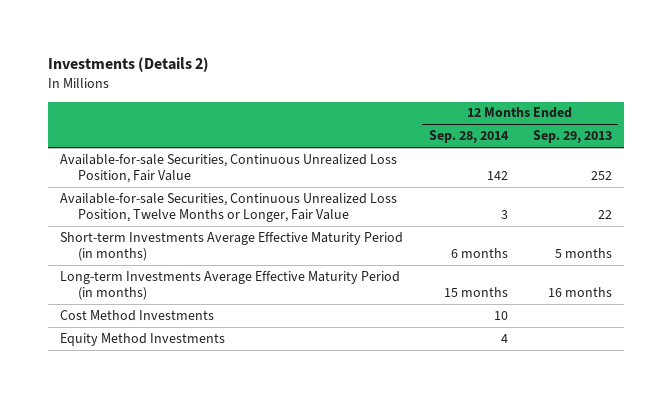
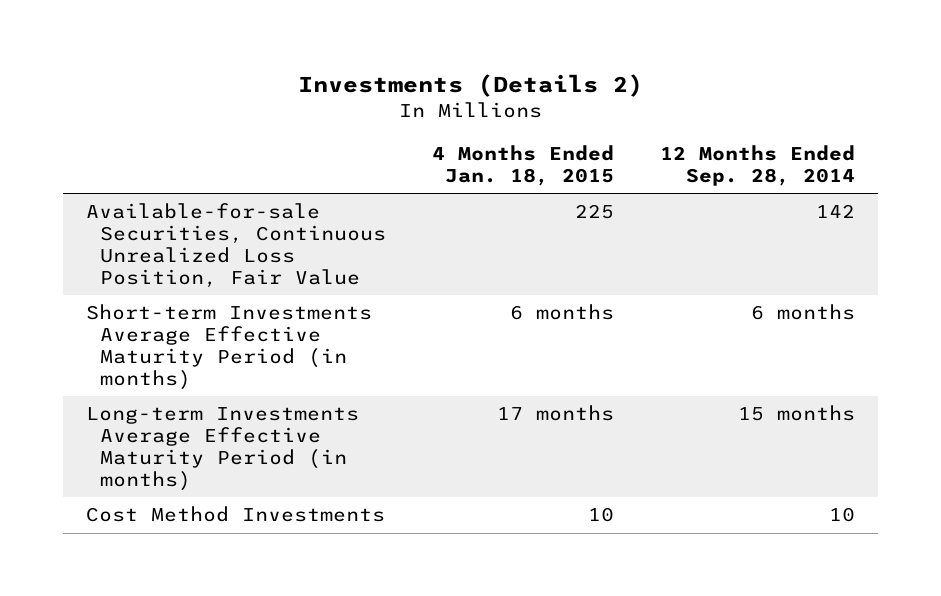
[532,130,612,144] Sep. 29, 2013 -> none
none -> [432,145,615,186] 4 Months Ended Jan. 18, 2015
[60,192,398,223] Available-for-sale Securities, Continuous Unrealized Loss Position, Twelve Months or Longer, Fair Value -> none
[60,332,226,346] Equity Method Investments -> none

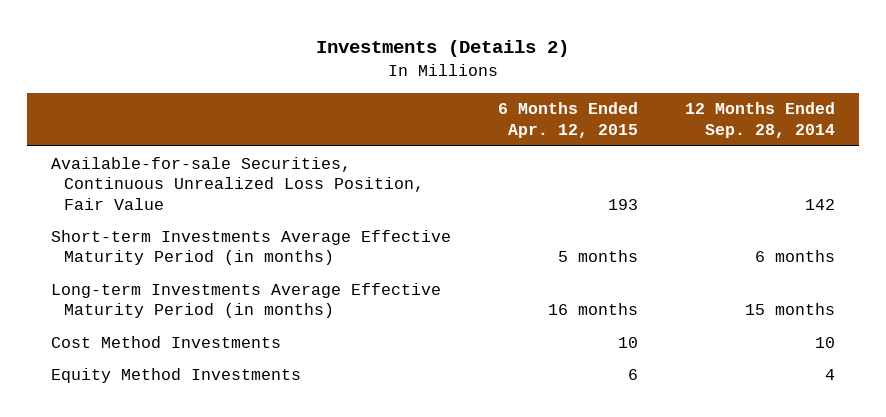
[432,145,615,186] 4 Months Ended Jan. 18, 2015 -> none
none -> [497,102,638,138] 6 Months Ended Apr. 12, 2015
none -> [50,367,301,383] Equity Method Investments

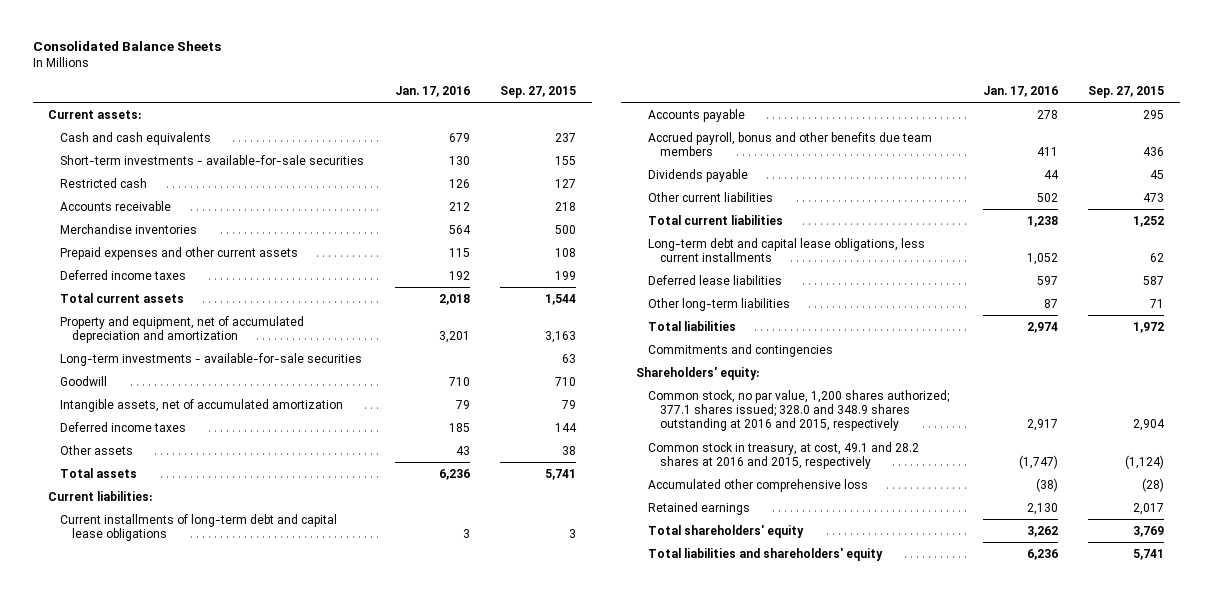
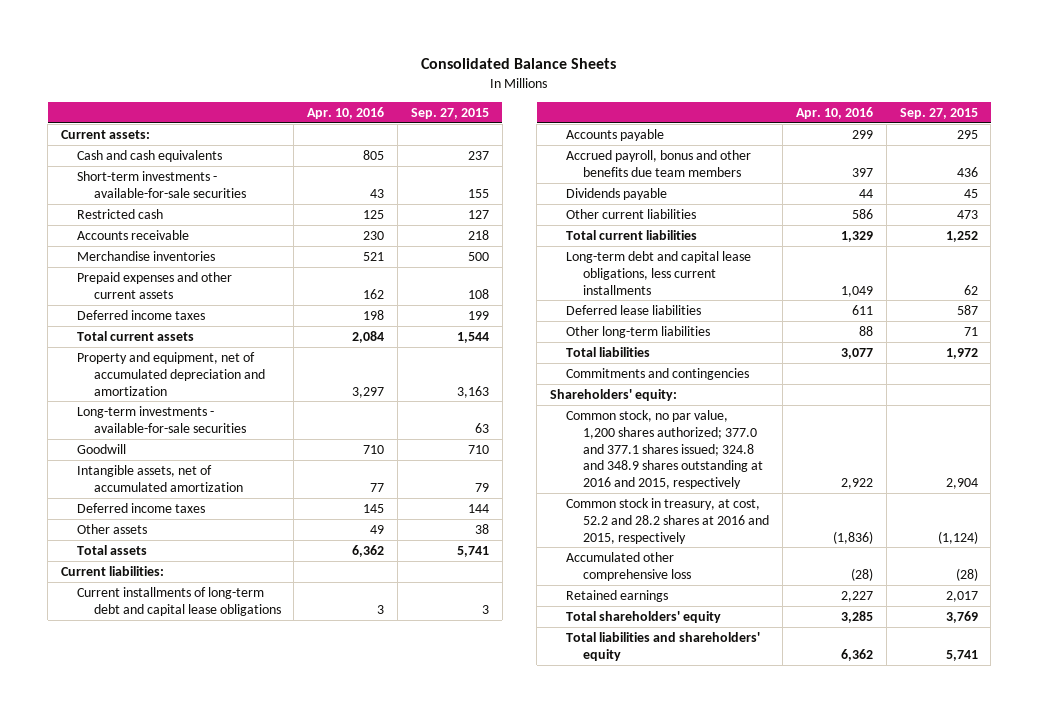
[394,85,470,97] Jan. 17, 2016 -> none
none -> [307,107,385,120] Apr. 10, 2016
[648,389,950,432] Common stock, no par value, 1,200 shares authorized; 377.1 shares issued; 328.0 and 348.9 shares outstanding at 2016 and 2015, respectively -> [566,409,763,490] Common stock, no par value, 1,200 shares authorized; 377.0 and 377.1 shares issued; 324.8 and 348.9 shares outstanding at 2016 and 2015, respectively
[648,441,920,469] Common stock in treasury, at cost, 49.1 and 28.2 shares at 2016 and 2015, respectively -> [566,497,769,544] Common stock in treasury, at cost, 52.2 and 28.2 shares at 2016 and 2015, respectively

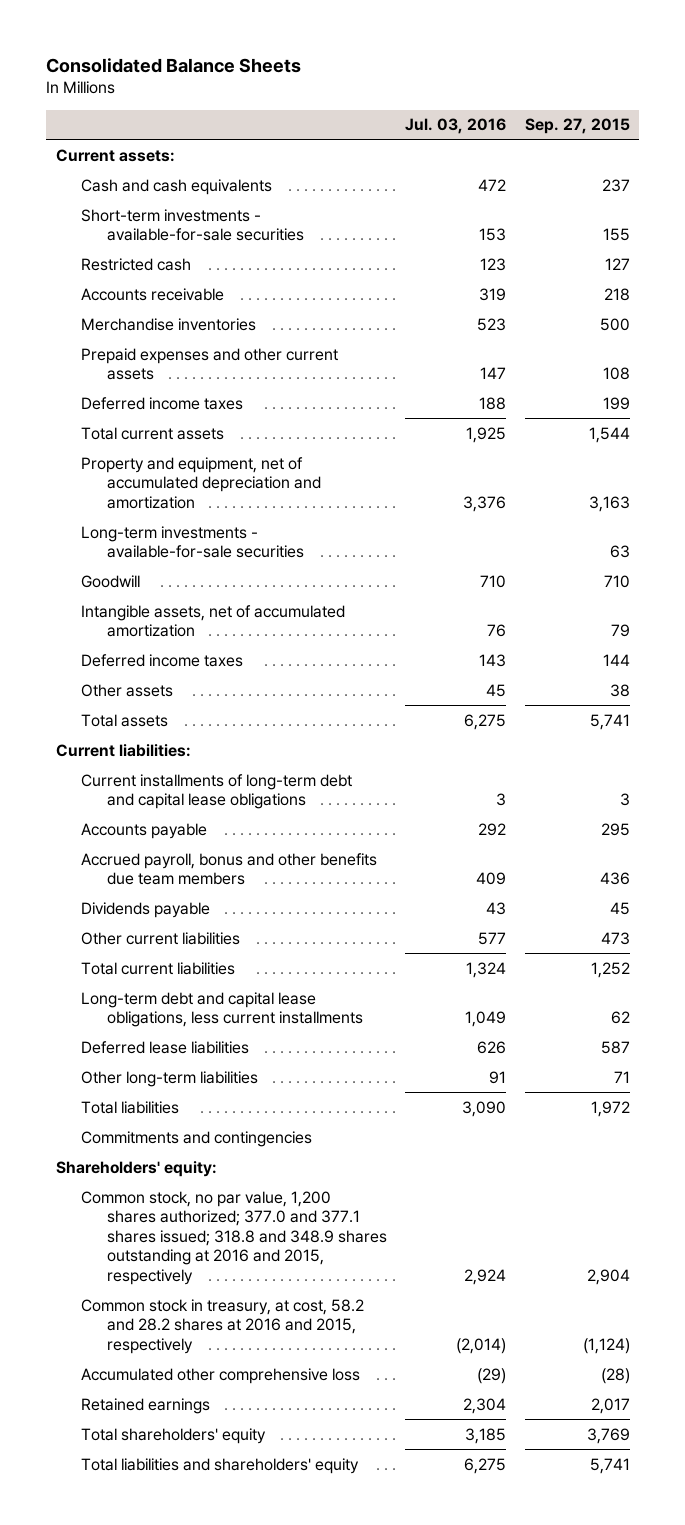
[307,107,385,120] Apr. 10, 2016 -> none
none -> [405,118,507,135] Jul. 03, 2016
[566,409,763,490] Common stock, no par value, 1,200 shares authorized; 377.0 and 377.1 shares issued; 324.8 and 348.9 shares outstanding at 2016 and 2015, respectively -> [81,1190,387,1285] Common stock, no par value, 1,200 shares authorized; 377.0 and 377.1 shares issued; 318.8 and 348.9 shares outstanding at 2016 and 2015, respectively
[566,497,769,544] Common stock in treasury, at cost, 52.2 and 28.2 shares at 2016 and 2015, respectively -> [81,1298,365,1354] Common stock in treasury, at cost, 58.2 and 28.2 shares at 2016 and 2015, respectively

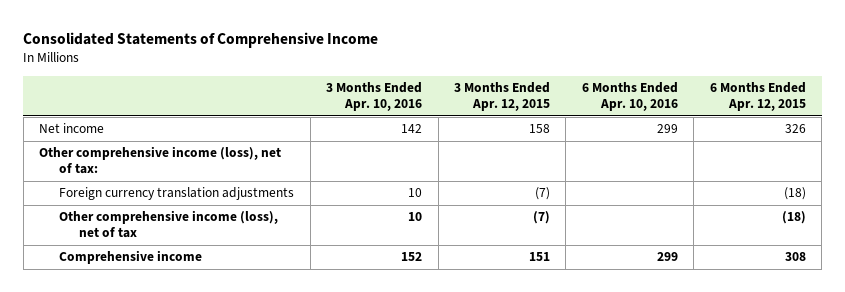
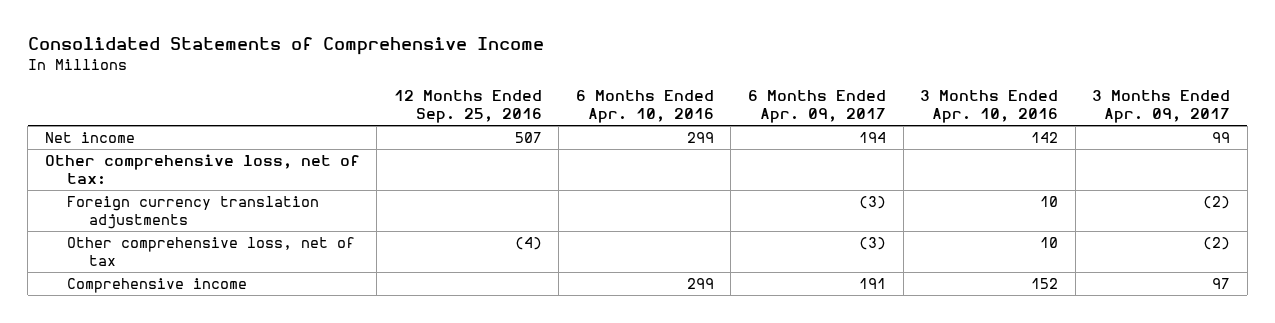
[453,82,550,112] 3 Months Ended Apr. 12, 2015 -> none
[709,82,806,112] 6 Months Ended Apr. 12, 2015 -> none
none -> [393,89,542,124] 12 Months Ended Sep. 25, 2016
none -> [748,89,887,124] 6 Months Ended Apr. 09, 2017
none -> [1092,89,1231,124] 3 Months Ended Apr. 09, 2017
[39,146,282,175] Other comprehensive income (loss), net of tax: -> [44,153,360,186] Other comprehensive loss, net of tax:
[59,210,279,239] Other comprehensive income (loss), net of tax -> [67,236,356,267] Other comprehensive loss, net of tax

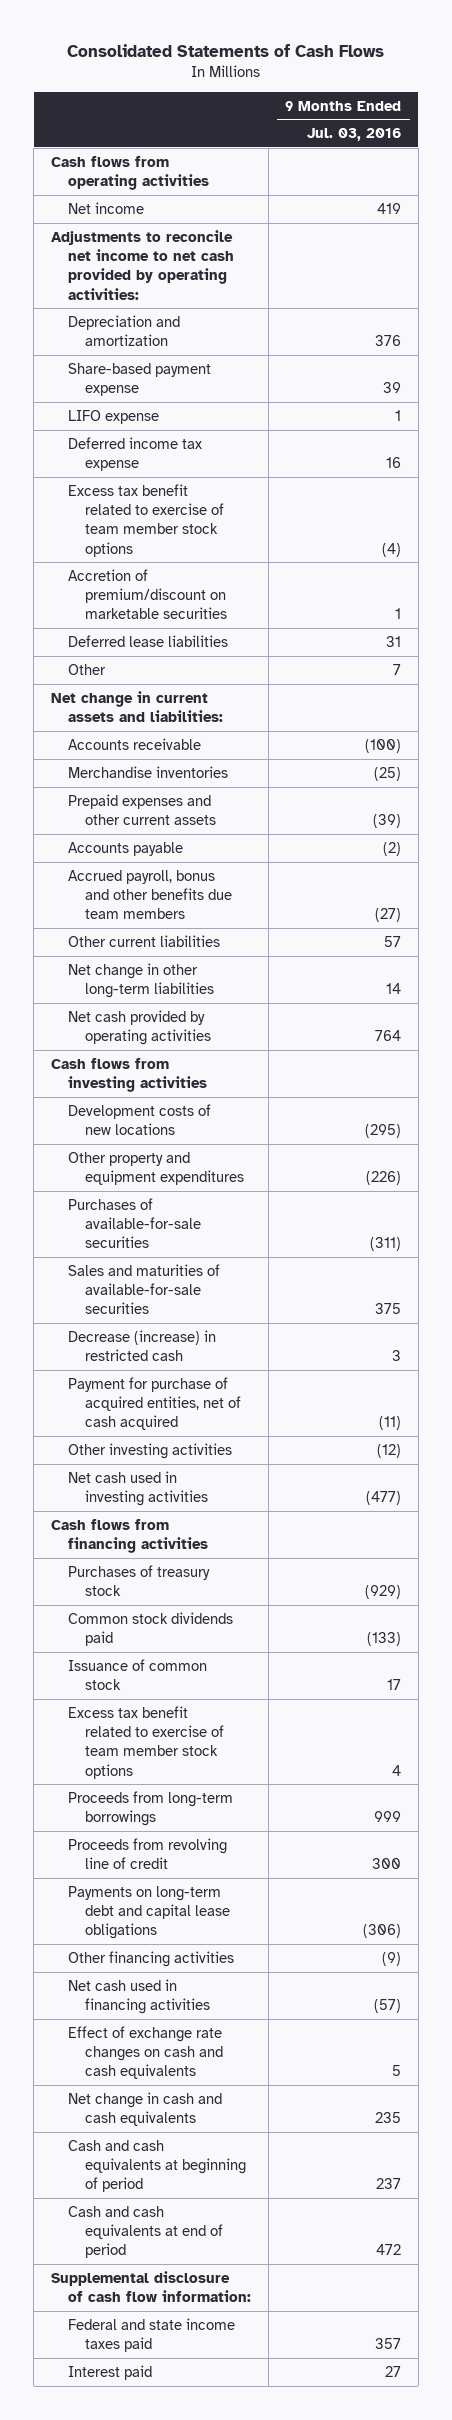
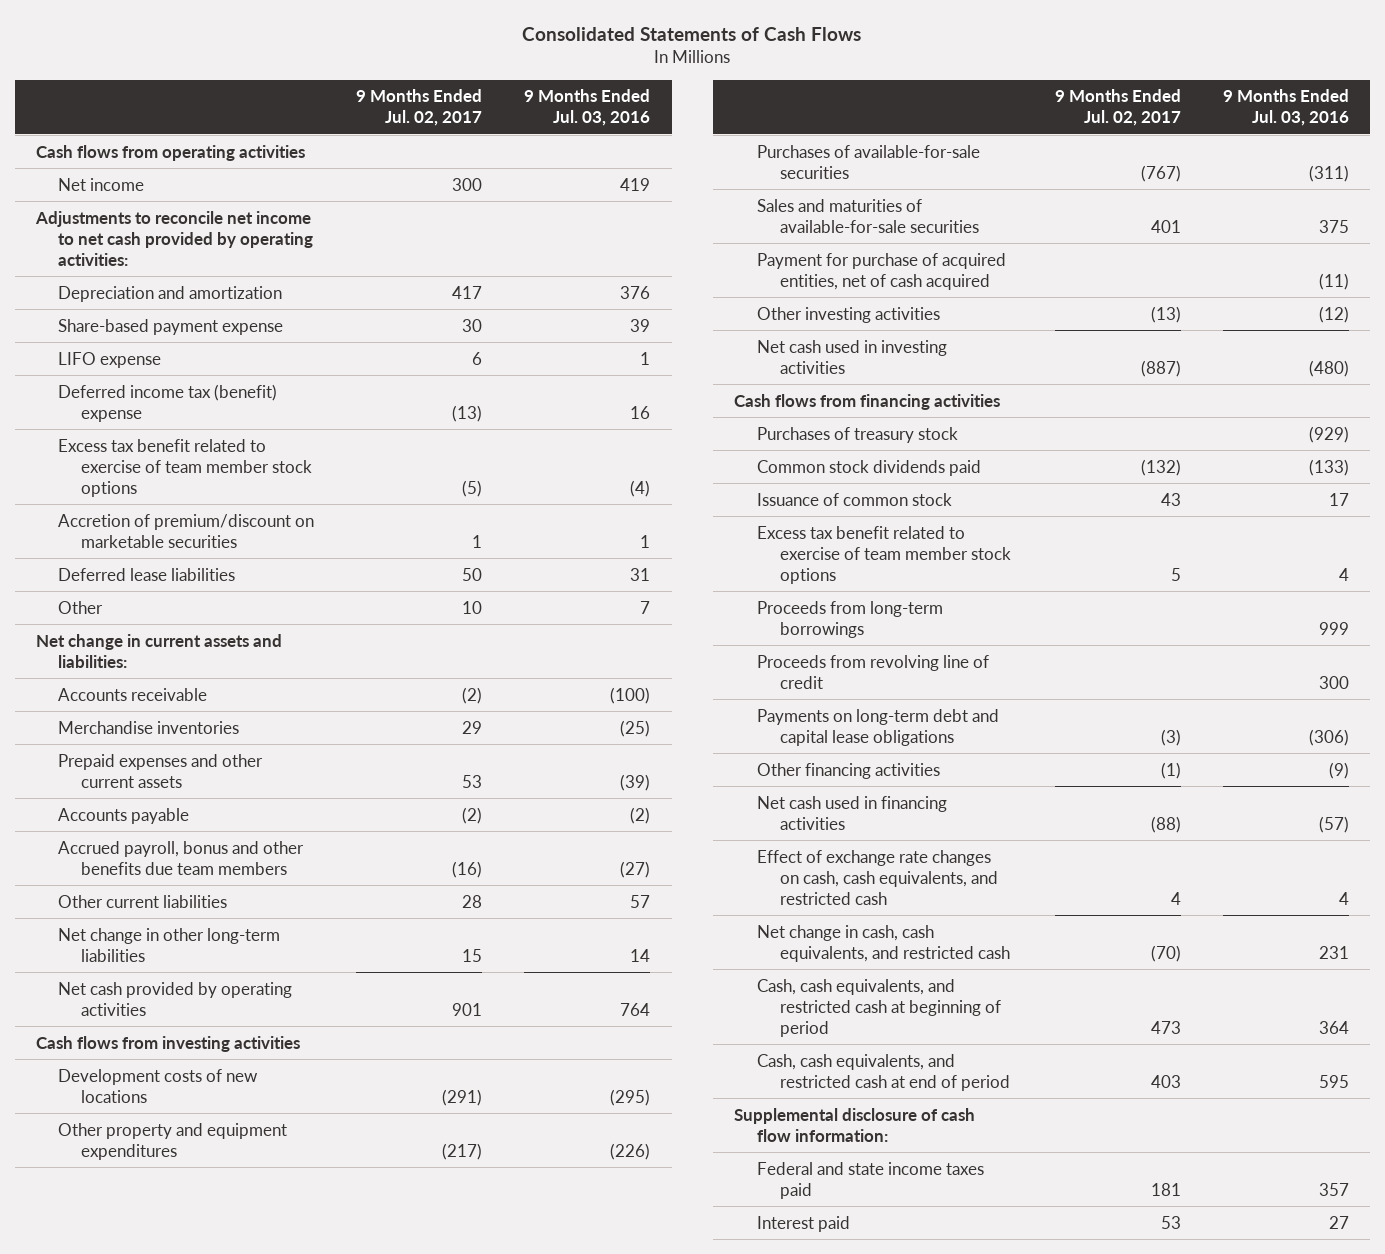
none -> [356,89,483,127] 9 Months Ended Jul. 02, 2017
[68,436,203,472] Deferred income tax expense -> [58,383,278,422] Deferred income tax (benefit) expense
[68,1329,217,1362] Decrease (increase) in restricted cash -> none
[366,1491,402,1506] (477) -> [1309,359,1350,377] (480)
[68,2025,224,2080] Effect of exchange rate changes on cash and cash equivalents -> [757,849,998,905] Effect of exchange rate changes on cash, cash equivalents, and restricted cash
[392,2065,402,2077] 5 -> [1339,891,1350,905] 4
[68,2091,223,2127] Net change in cash and cash equivalents -> [757,924,1010,962] Net change in cash, cash equivalents, and restricted cash
[375,2112,402,2124] 235 -> [1319,945,1350,959] 231
[68,2139,247,2193] Cash and cash equivalents at beginning of period -> [757,978,1001,1037] Cash, cash equivalents, and restricted cash at beginning of period
[376,2178,402,2190] 237 -> [1319,1020,1350,1034] 364
[68,2205,224,2259] Cash and cash equivalents at end of period -> [757,1053,1010,1091] Cash, cash equivalents, and restricted cash at end of period
[376,2244,402,2256] 472 -> [1319,1074,1350,1088] 595

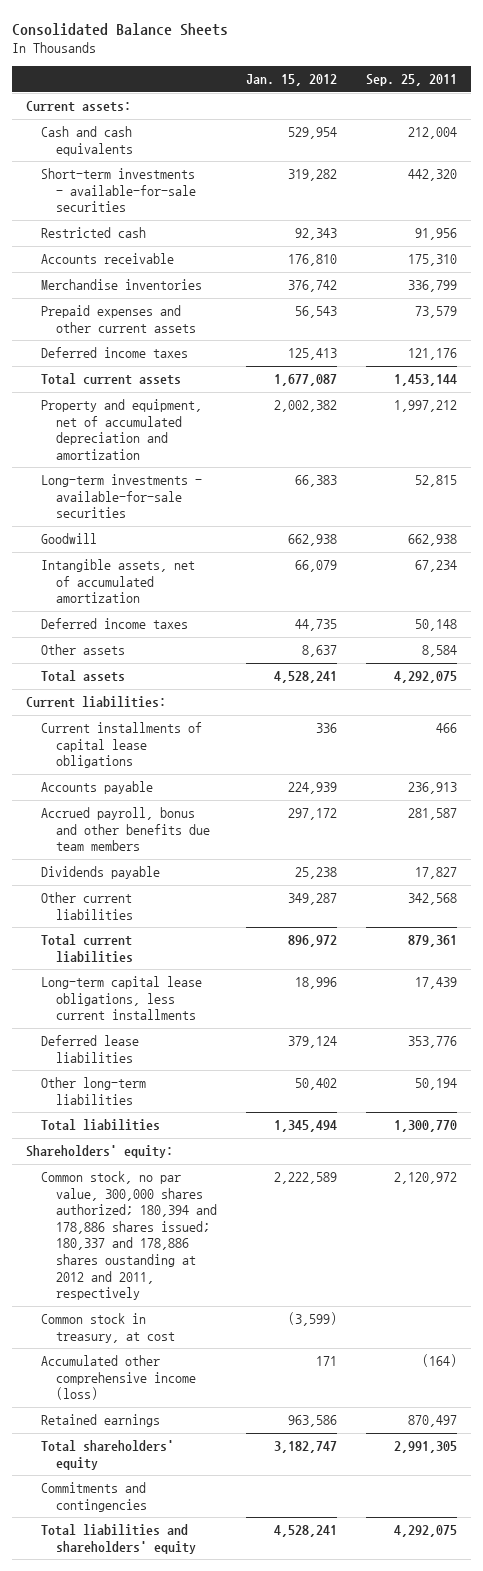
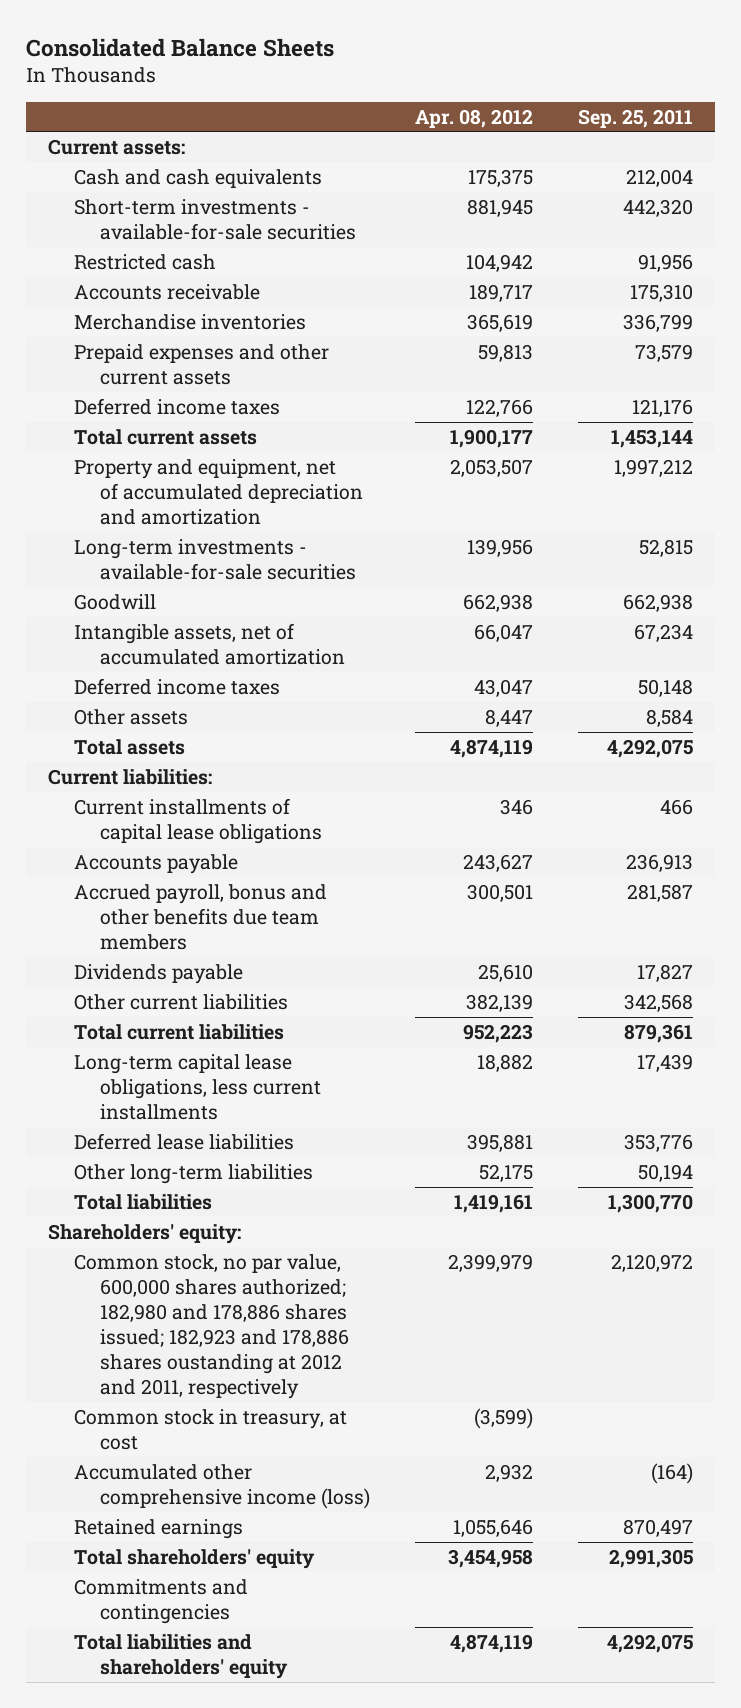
[245,74,337,87] Jan. 15, 2012 -> none
none -> [415,108,534,128] Apr. 08, 2012
[41,1171,218,1301] Common stock, no par value, 300,000 shares authorized; 180,394 and 178,886 shares issued; 180,337 and 178,886 shares oustanding at 2012 and 2011, respectively -> [74,1253,350,1399] Common stock, no par value, 600,000 shares authorized; 182,980 and 178,886 shares issued; 182,923 and 178,886 shares oustanding at 2012 and 2011, respectively

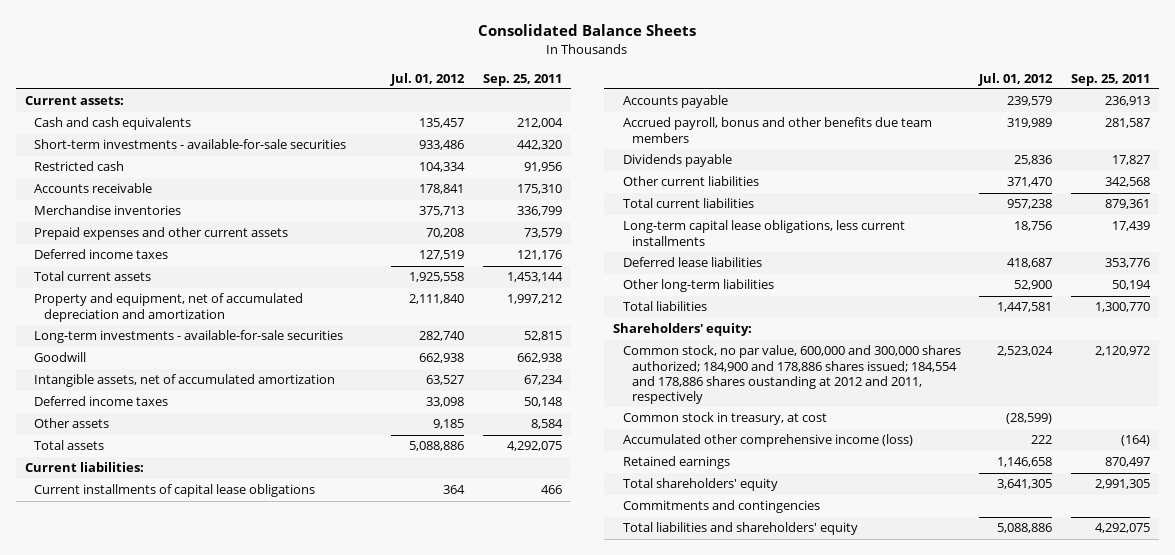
[415,108,534,128] Apr. 08, 2012 -> none
none -> [390,72,466,86] Jul. 01, 2012
[74,1253,350,1399] Common stock, no par value, 600,000 shares authorized; 182,980 and 178,886 shares issued; 182,923 and 178,886 shares oustanding at 2012 and 2011, respectively -> [622,345,961,405] Common stock, no par value, 600,000 and 300,000 shares authorized; 184,900 and 178,886 shares issued; 184,554 and 178,886 shares oustanding at 2012 and 2011, respectively

